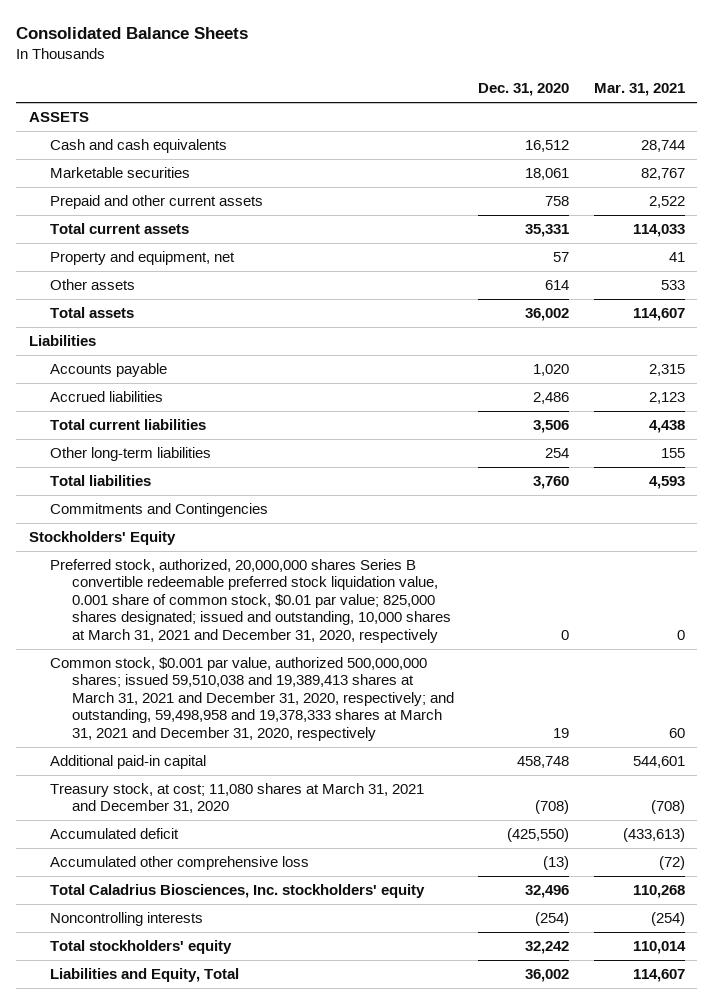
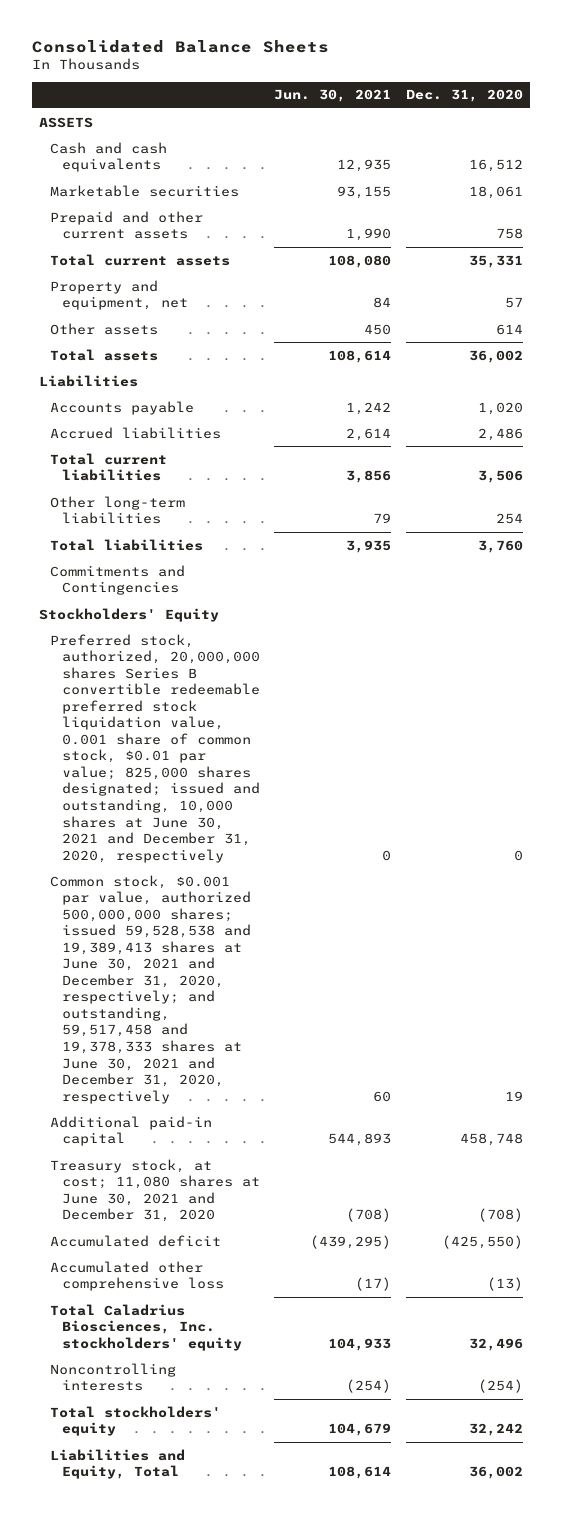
[593,83,685,97] Mar. 31, 2021 -> none
none -> [274,89,392,103] Jun. 30, 2021
[50,559,451,643] Preferred stock, authorized, 20,000,000 shares Series B convertible redeemable preferred stock liquidation value, 0.001 share of common stock, $0.01 par value; 825,000 shares designated; issued and outstanding, 10,000 shares at March 31, 2021 and December 31, 2020, respectively -> [50,633,260,863] Preferred stock, authorized, 20,000,000 shares Series B convertible redeemable preferred stock liquidation value, 0.001 share of common stock, $0.01 par value; 825,000 shares designated; issued and outstanding, 10,000 shares at June 30, 2021 and December 31, 2020, respectively
[50,657,454,741] Common stock, $0.001 par value, authorized 500,000,000 shares; issued 59,510,038 and 19,389,413 shares at March 31, 2021 and December 31, 2020, respectively; and outstanding, 59,498,958 and 19,378,333 shares at March 31, 2021 and December 31, 2020, respectively -> [50,874,251,1104] Common stock, $0.001 par value, authorized 500,000,000 shares; issued 59,528,538 and 19,389,413 shares at June 30, 2021 and December 31, 2020, respectively; and outstanding, 59,517,458 and 19,378,333 shares at June 30, 2021 and December 31, 2020, respectively
[50,783,425,814] Treasury stock, at cost; 11,080 shares at March 31, 2021 and December 31, 2020 -> [50,1158,260,1223] Treasury stock, at cost; 11,080 shares at June 30, 2021 and December 31, 2020

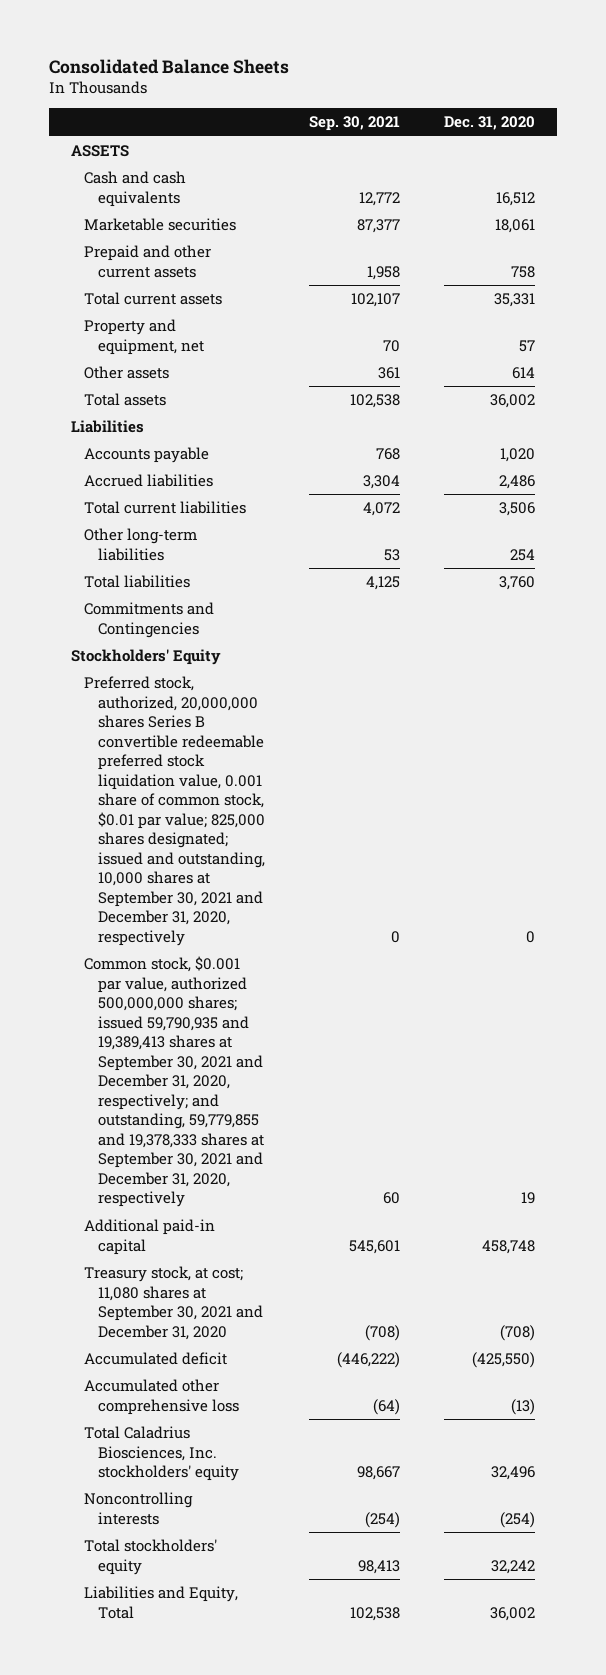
[274,89,392,103] Jun. 30, 2021 -> none
none -> [308,116,400,132] Sep. 30, 2021
[50,633,260,863] Preferred stock, authorized, 20,000,000 shares Series B convertible redeemable preferred stock liquidation value, 0.001 share of common stock, $0.01 par value; 825,000 shares designated; issued and outstanding, 10,000 shares at June 30, 2021 and December 31, 2020, respectively -> [84,676,265,946] Preferred stock, authorized, 20,000,000 shares Series B convertible redeemable preferred stock liquidation value, 0.001 share of common stock, $0.01 par value; 825,000 shares designated; issued and outstanding, 10,000 shares at September 30, 2021 and December 31, 2020, respectively
[50,874,251,1104] Common stock, $0.001 par value, authorized 500,000,000 shares; issued 59,528,538 and 19,389,413 shares at June 30, 2021 and December 31, 2020, respectively; and outstanding, 59,517,458 and 19,378,333 shares at June 30, 2021 and December 31, 2020, respectively -> [84,956,264,1208] Common stock, $0.001 par value, authorized 500,000,000 shares; issued 59,790,935 and 19,389,413 shares at September 30, 2021 and December 31, 2020, respectively; and outstanding, 59,779,855 and 19,378,333 shares at September 30, 2021 and December 31, 2020, respectively
[50,1158,260,1223] Treasury stock, at cost; 11,080 shares at June 30, 2021 and December 31, 2020 -> [84,1266,263,1340] Treasury stock, at cost; 11,080 shares at September 30, 2021 and December 31, 2020

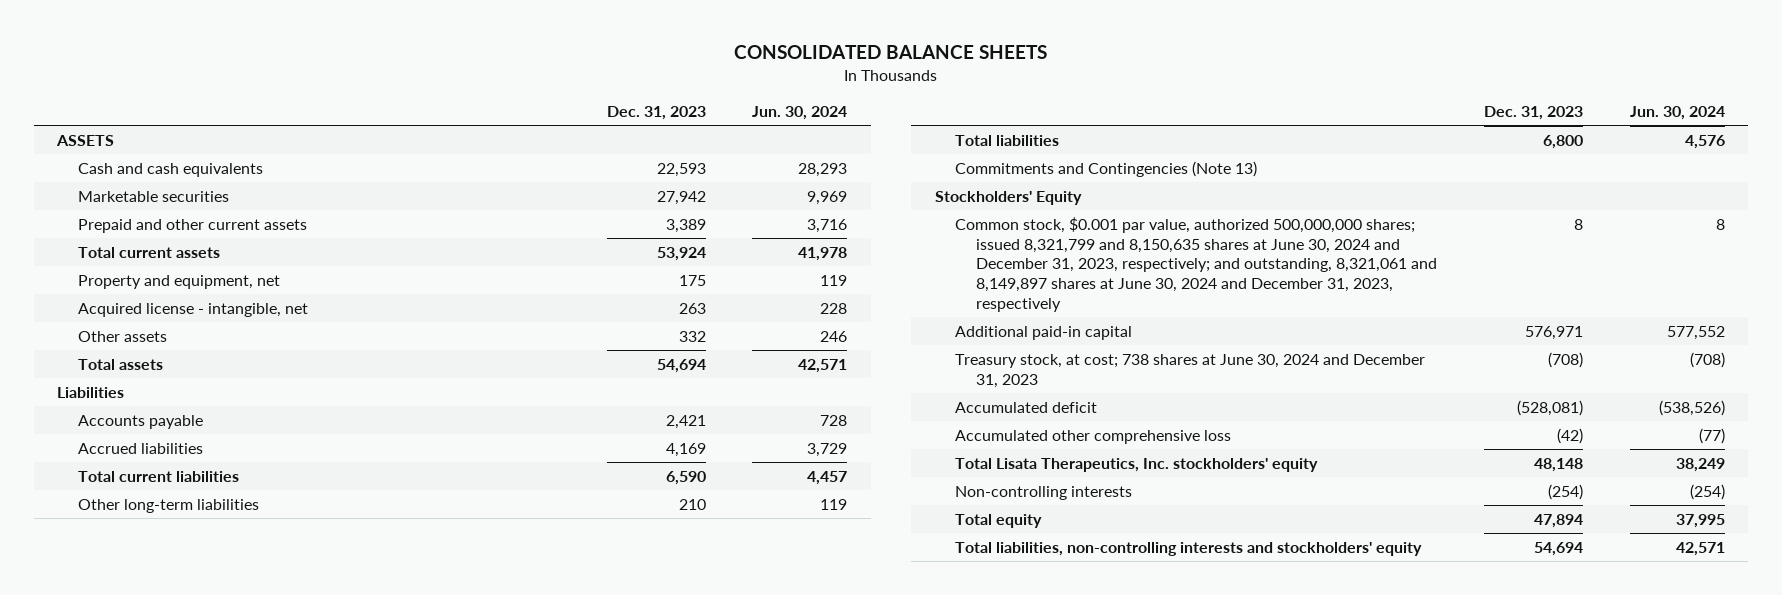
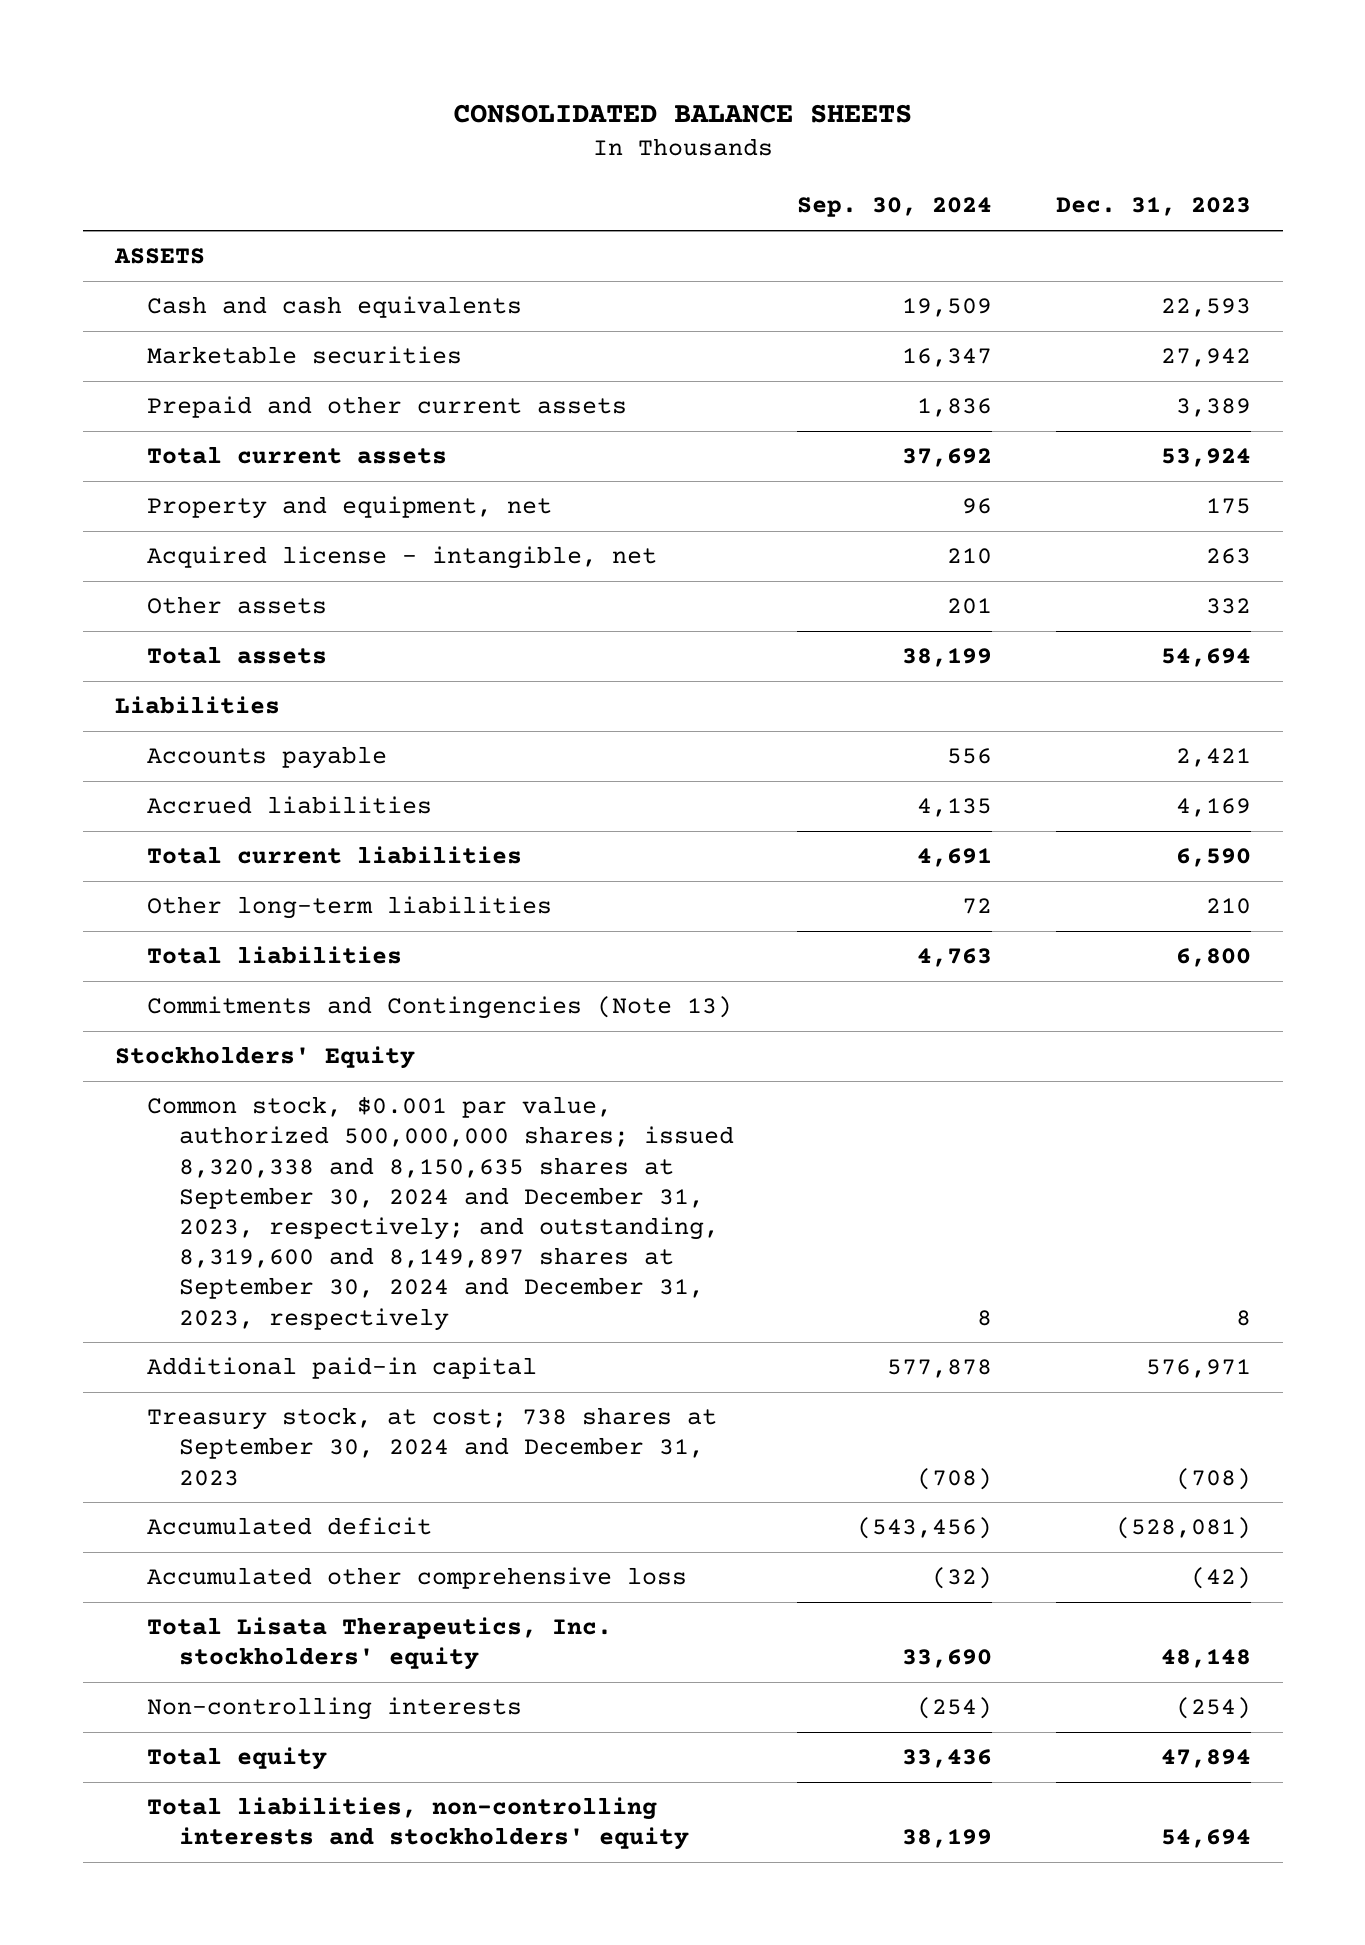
[752,106,848,121] Jun. 30, 2024 -> none
none -> [797,197,993,218] Sep. 30, 2024
[955,216,1438,313] Common stock, $0.001 par value, authorized 500,000,000 shares; issued 8,321,799 and 8,150,635 shares at June 30, 2024 and December 31, 2023, respectively; and outstanding, 8,321,061 and 8,149,897 shares at June 30, 2024 and December 31, 2023, respectively -> [146,1096,734,1331] Common stock, $0.001 par value, authorized 500,000,000 shares; issued 8,320,338 and 8,150,635 shares at September 30, 2024 and December 31, 2023, respectively; and outstanding, 8,319,600 and 8,149,897 shares at September 30, 2024 and December 31, 2023, respectively
[955,353,1426,388] Treasury stock, at cost; 738 shares at June 30, 2024 and December 31, 2023 -> [146,1407,717,1486] Treasury stock, at cost; 738 shares at September 30, 2024 and December 31, 2023

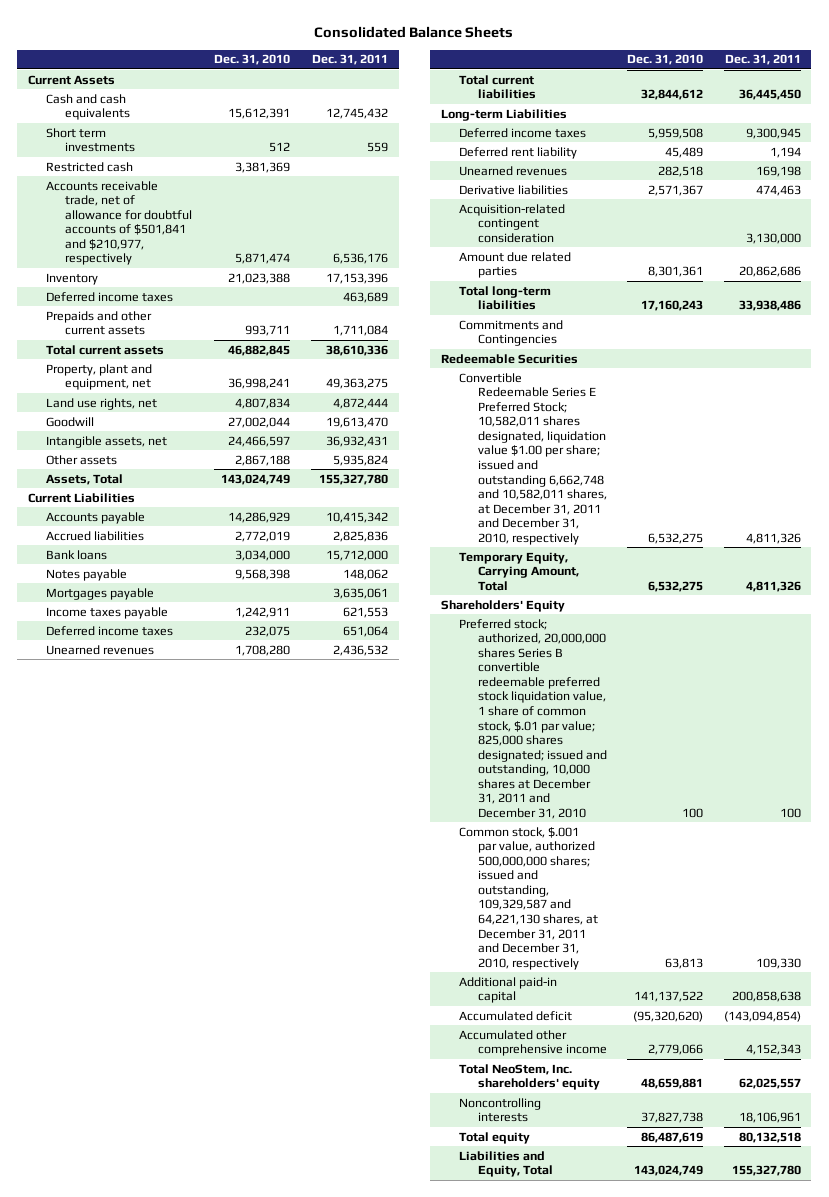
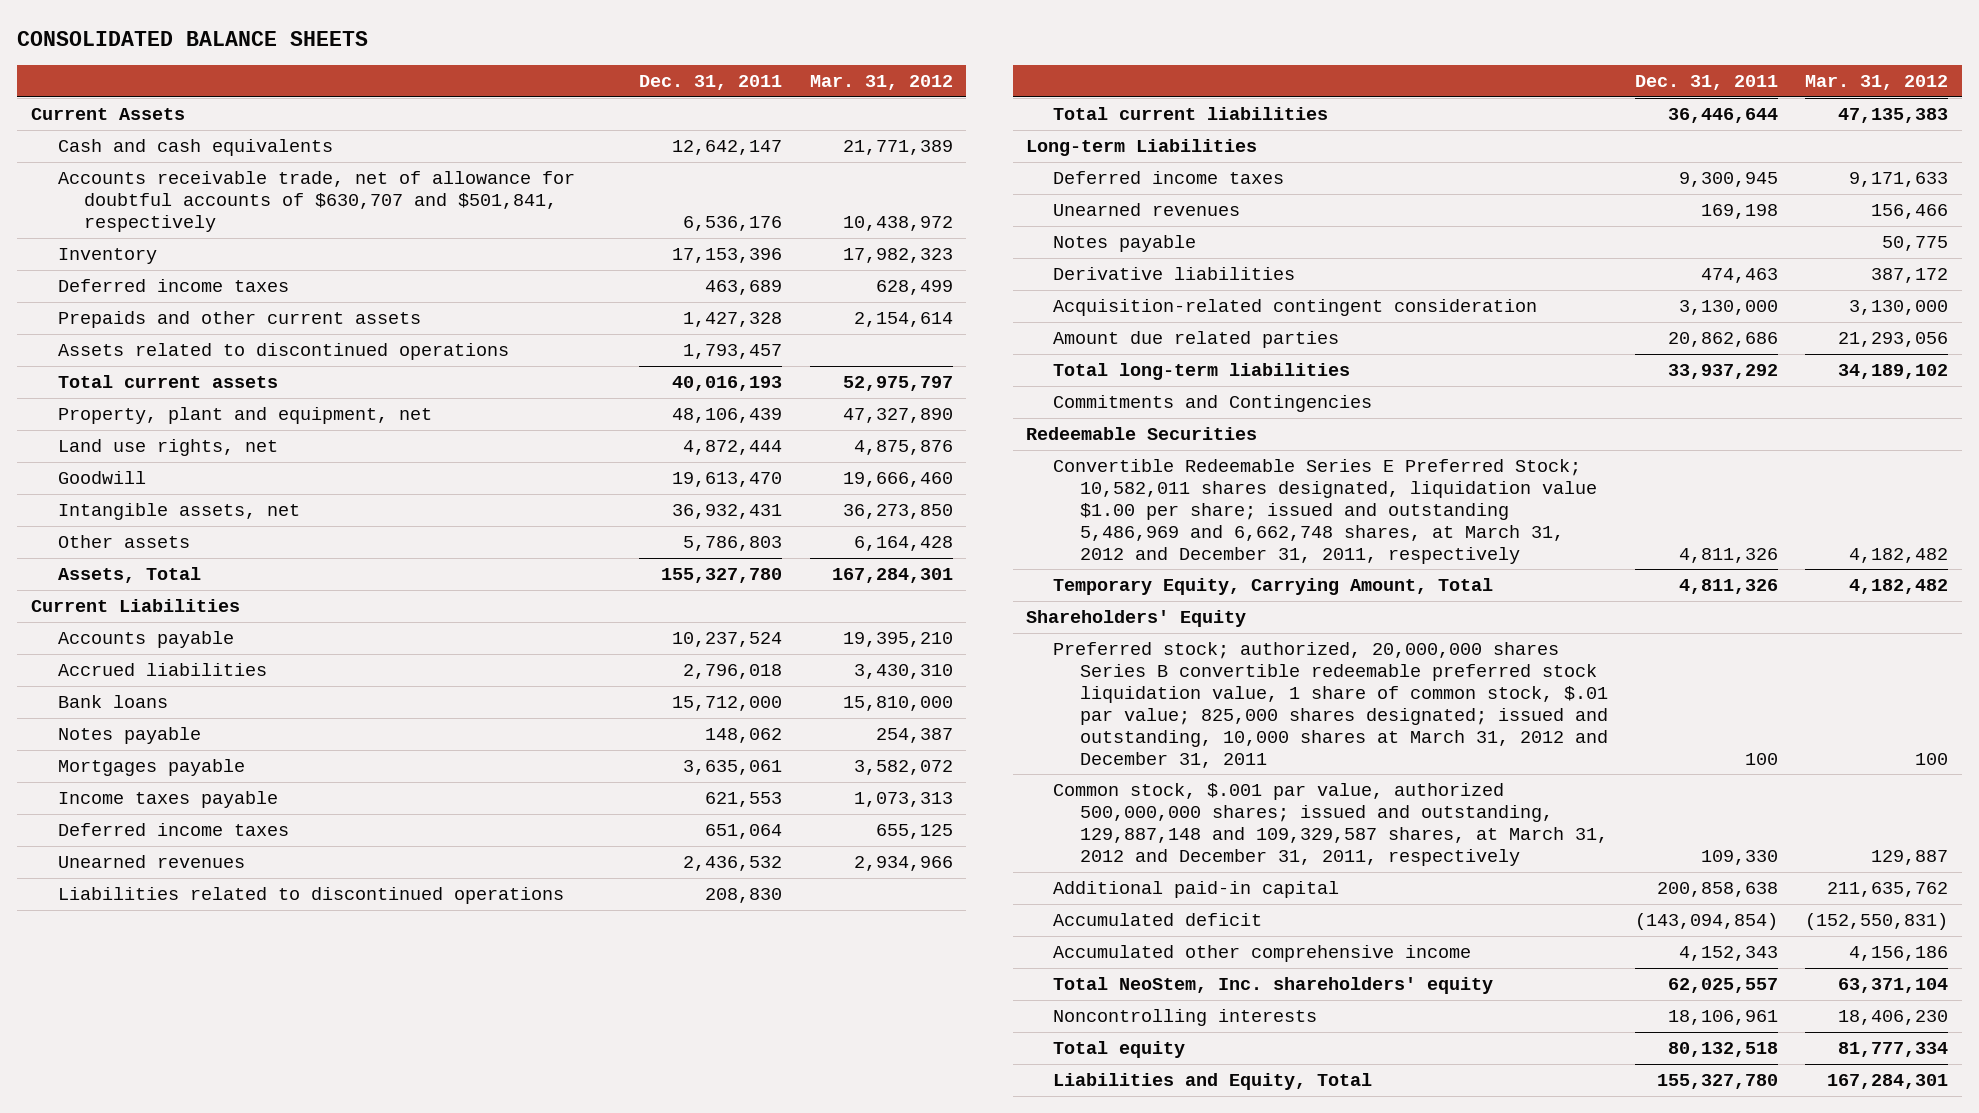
[314,25,514,38] Consolidated Balance Sheets -> [17,31,369,47] CONSOLIDATED BALANCE SHEETS
[214,54,291,66] Dec. 31, 2010 -> none
none -> [809,74,953,90] Mar. 31, 2012
[46,127,135,153] Short term investments -> none
[46,161,134,172] Restricted cash -> none
[326,108,389,120] 12,745,432 -> [672,139,783,155] 12,642,147
[46,180,192,266] Accounts receivable trade, net of allowance for doubtful accounts of $501,841 and $210,977, respectively -> [57,170,575,232] Accounts receivable trade, net of allowance for doubtful accounts of $630,707 and $501,841, respectively
[333,325,389,337] 1,711,084 -> [683,311,783,327] 1,427,328
none -> [57,342,509,360] Assets related to discontinued operations
[326,344,389,356] 38,610,336 -> [672,375,783,391] 40,016,193
[326,378,389,390] 49,363,275 -> [672,407,783,423] 48,106,439
[333,454,389,466] 5,935,824 -> [683,535,783,551] 5,786,803
[326,511,389,523] 10,415,342 -> [672,631,783,647] 10,237,524
[333,530,389,542] 2,825,836 -> [683,663,783,679] 2,796,018
none -> [57,886,564,904] Liabilities related to discontinued operations
[739,89,802,101] 36,445,450 -> [1667,107,1778,123] 36,446,644
[459,146,578,159] Deferred rent liability -> none
none -> [1053,234,1197,252] Notes payable
[739,300,802,312] 33,938,486 -> [1667,363,1778,379] 33,937,292
[459,372,607,545] Convertible Redeemable Series E Preferred Stock; 10,582,011 shares designated, liquidation value $1.00 per share; issued and outstanding 6,662,748 and 10,582,011 shares, at December 31, 2011 and December 31, 2010, respectively -> [1053,458,1597,564] Convertible Redeemable Series E Preferred Stock; 10,582,011 shares designated, liquidation value $1.00 per share; issued and outstanding 5,486,969 and 6,662,748 shares, at March 31, 2012 and December 31, 2011, respectively
[459,618,607,819] Preferred stock; authorized, 20,000,000 shares Series B convertible redeemable preferred stock liquidation value, 1 share of common stock, $.01 par value; 825,000 shares designated; issued and outstanding, 10,000 shares at December 31, 2011 and December 31, 2010 -> [1053,641,1608,768] Preferred stock; authorized, 20,000,000 shares Series B convertible redeemable preferred stock liquidation value, 1 share of common stock, $.01 par value; 825,000 shares designated; issued and outstanding, 10,000 shares at March 31, 2012 and December 31, 2011
[459,826,598,970] Common stock, $.001 par value, authorized 500,000,000 shares; issued and outstanding, 109,329,587 and 64,221,130 shares, at December 31, 2011 and December 31, 2010, respectively -> [1053,782,1608,866] Common stock, $.001 par value, authorized 500,000,000 shares; issued and outstanding, 129,887,148 and 109,329,587 shares, at March 31, 2012 and December 31, 2011, respectively

